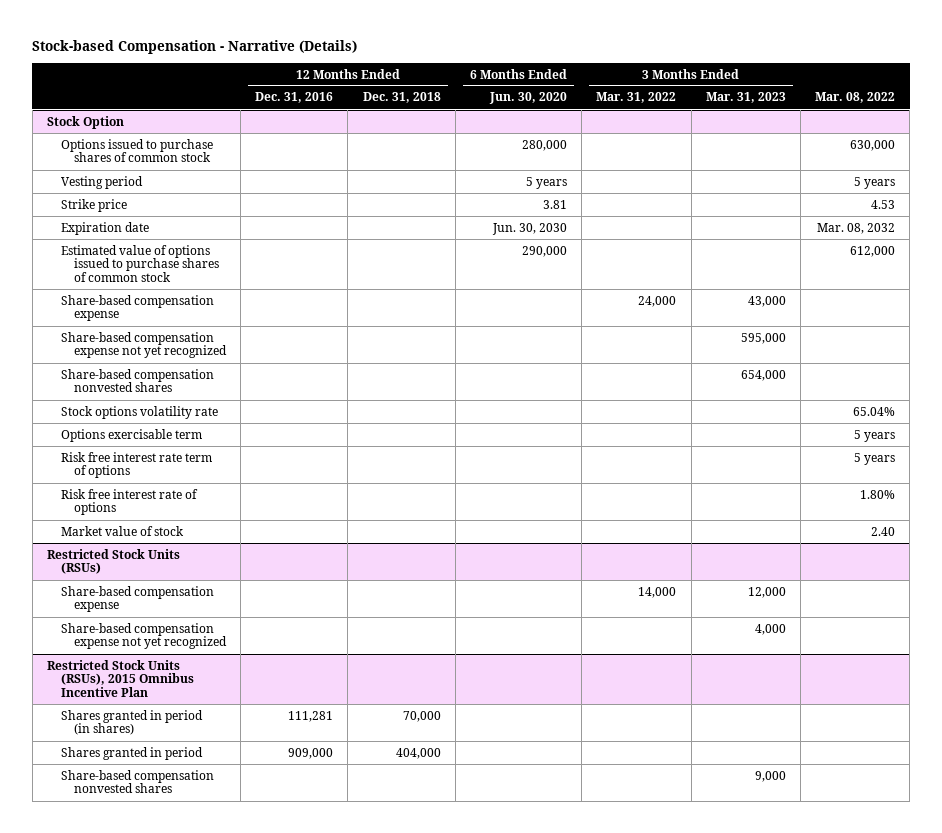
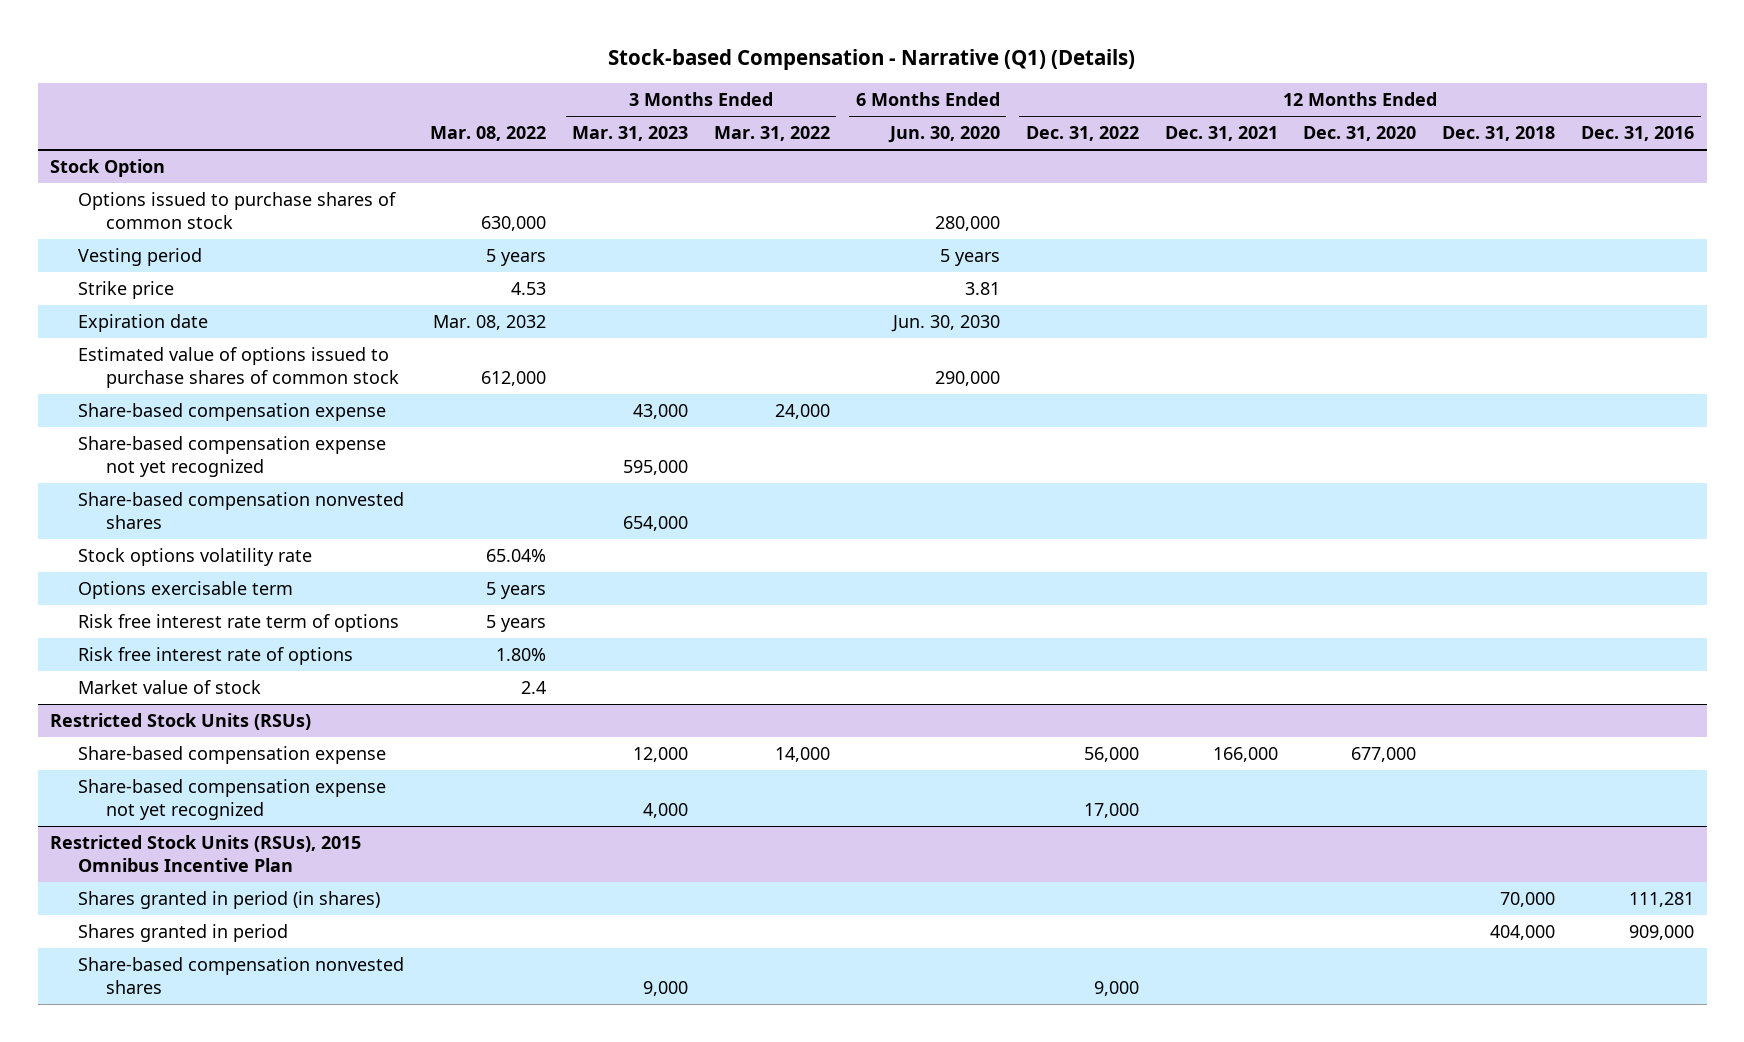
[32,39,358,54] Stock-based Compensation - Narrative (Details) -> [608,49,1136,71] Stock-based Compensation - Narrative (Q1) (Details)
none -> [1025,126,1139,142] Dec. 31, 2022
none -> [1164,126,1278,142] Dec. 31, 2021
none -> [1303,126,1417,142] Dec. 31, 2020
[871,526,896,536] 2.40 -> [521,680,547,694] 2.4

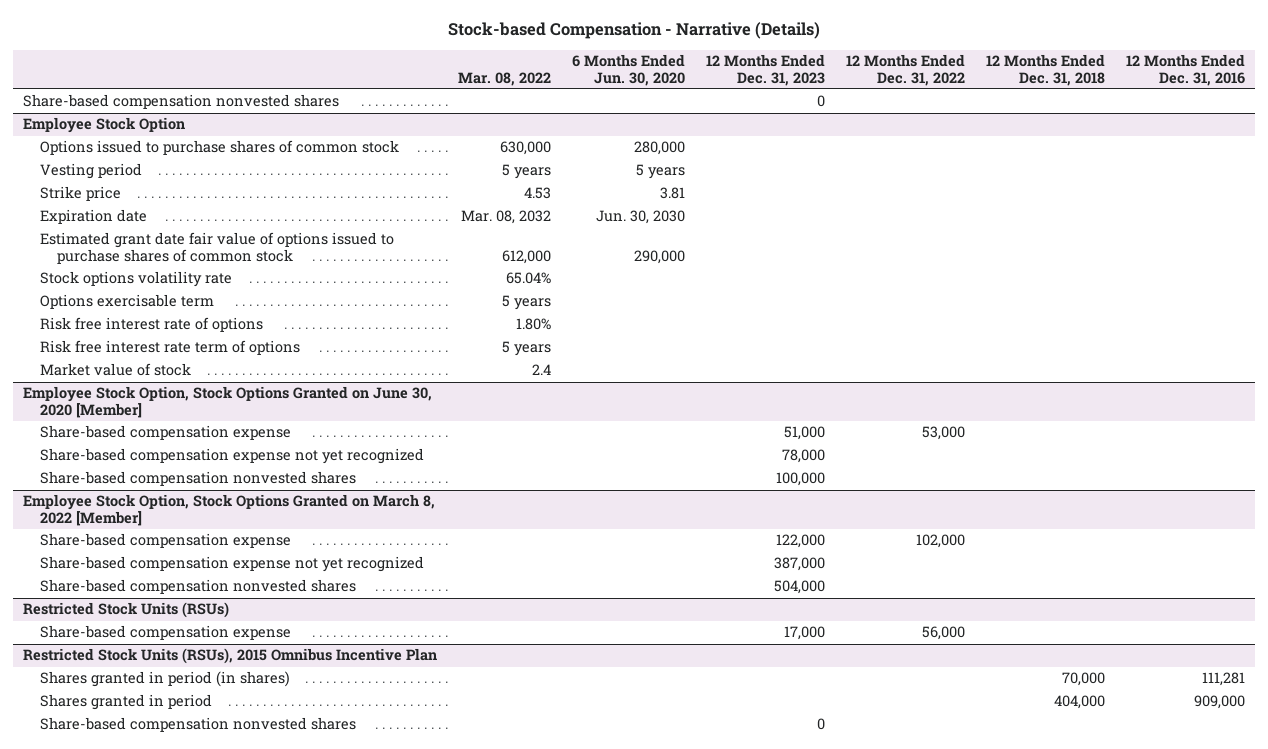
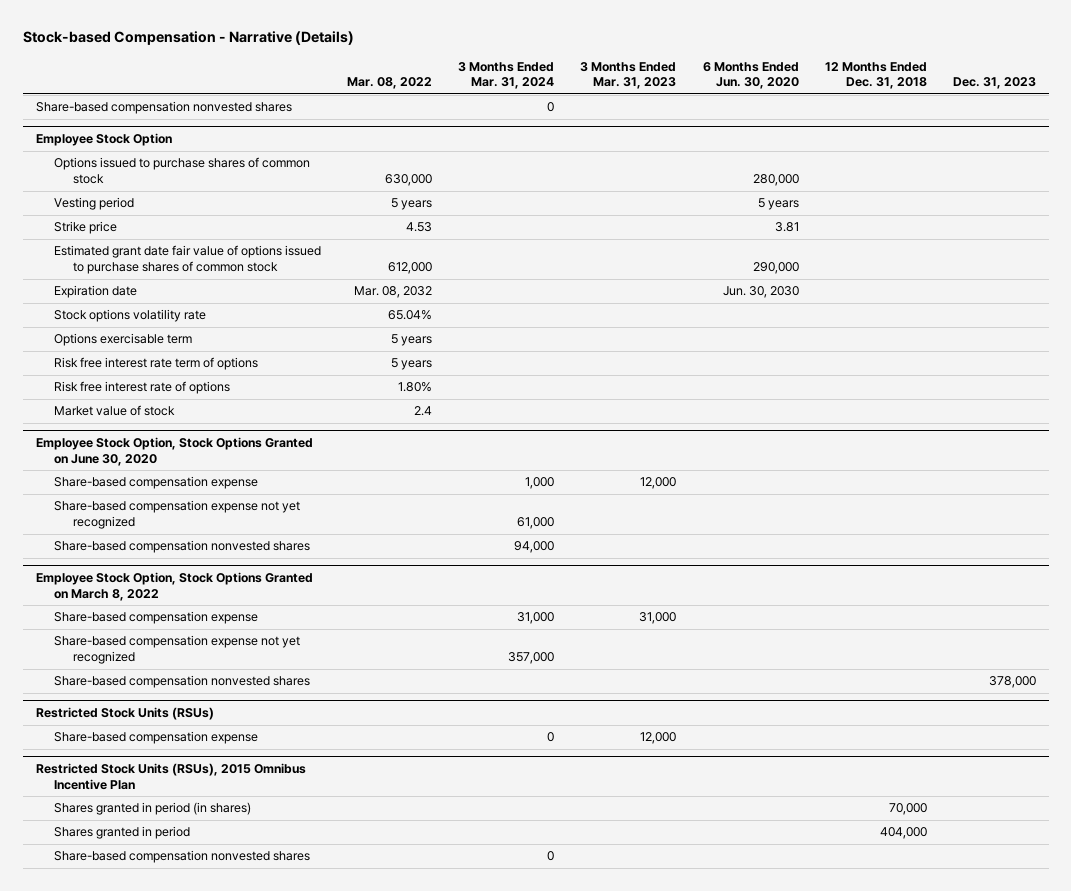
[705,53,825,86] 12 Months Ended Dec. 31, 2023 -> none
[845,53,965,86] 12 Months Ended Dec. 31, 2022 -> none
[1125,53,1245,86] 12 Months Ended Dec. 31, 2016 -> none
none -> [458,61,555,90] 3 Months Ended Mar. 31, 2024
none -> [580,61,677,90] 3 Months Ended Mar. 31, 2023
none -> [952,77,1036,90] Dec. 31, 2023
[40,209,148,225] Expiration date -> [54,285,138,299] Expiration date
[40,317,264,333] Risk free interest rate of options -> [54,381,231,395] Risk free interest rate of options
[23,386,433,419] Employee Stock Option, Stock Options Granted on June 30, 2020 [Member] -> [35,437,313,466] Employee Stock Option, Stock Options Granted on June 30, 2020
[23,494,436,527] Employee Stock Option, Stock Options Granted on March 8, 2022 [Member] -> [35,572,313,601] Employee Stock Option, Stock Options Granted on March 8, 2022

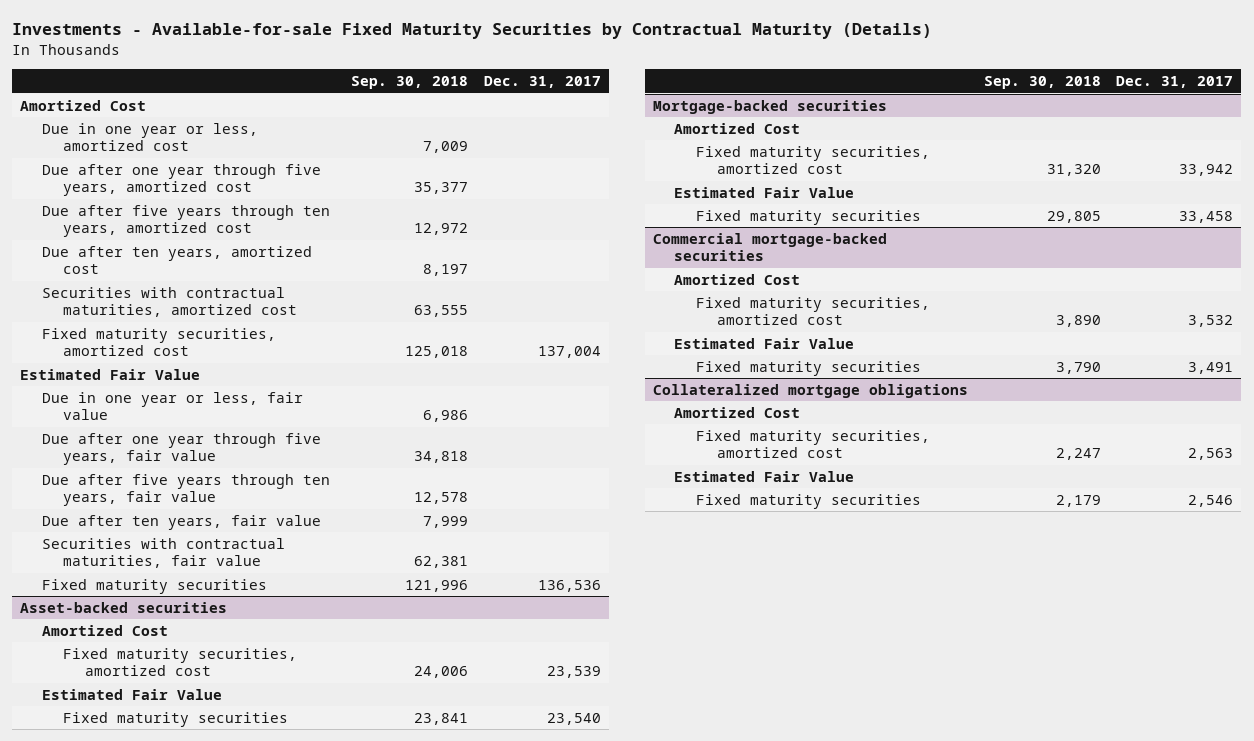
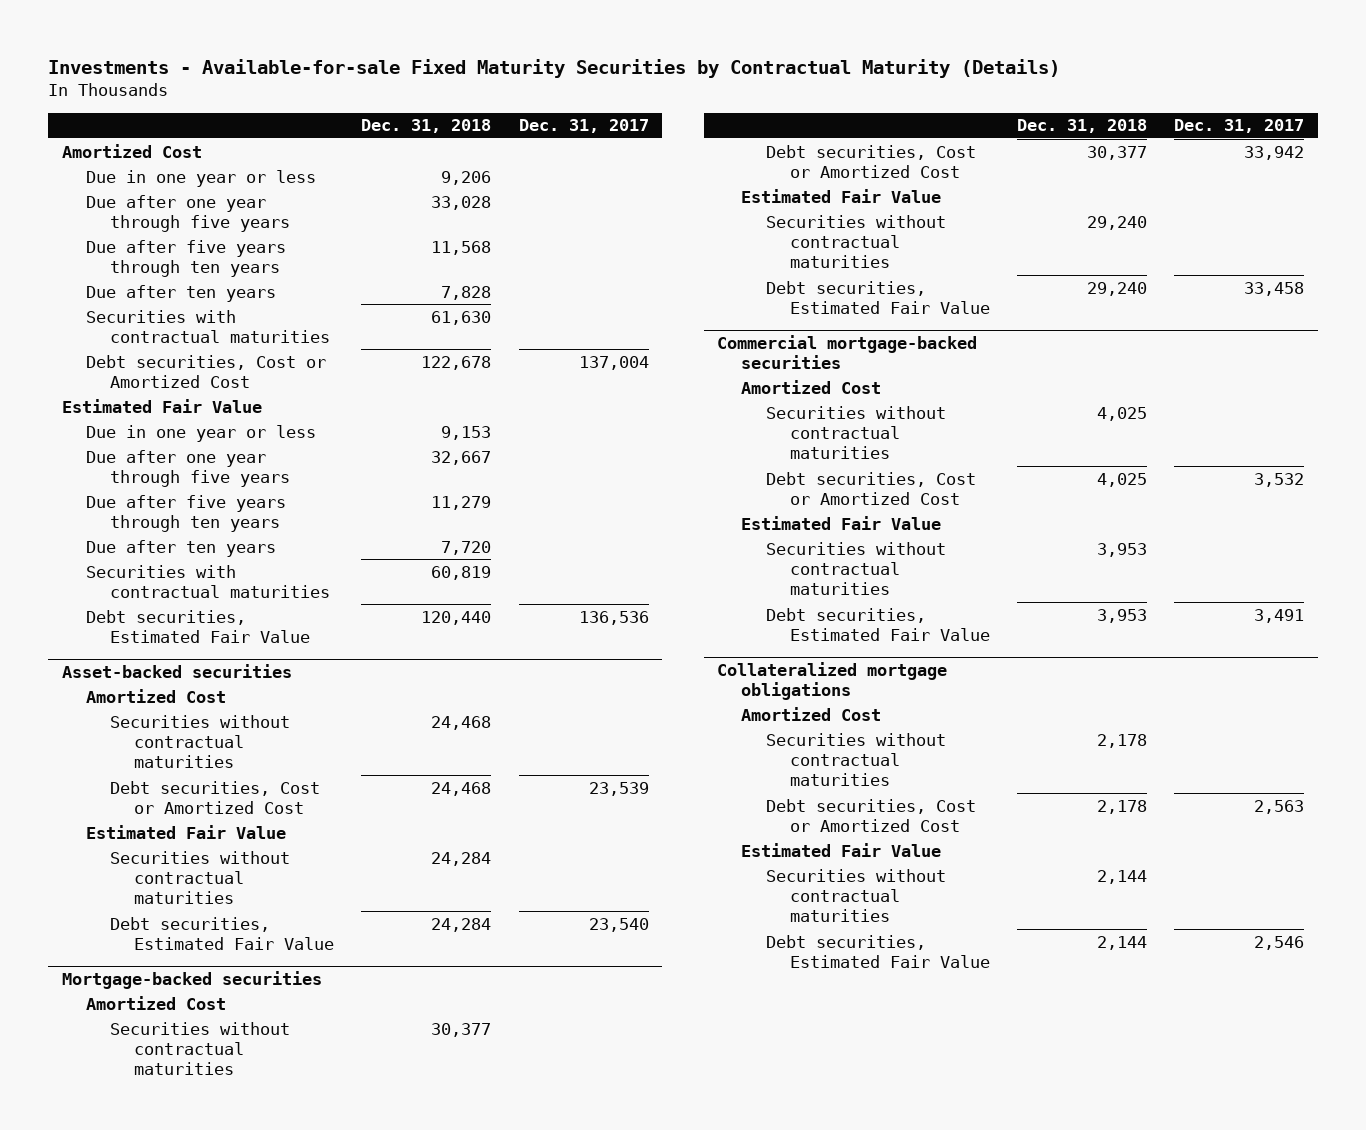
[351,76,469,90] Sep. 30, 2018 -> none
none -> [361,119,492,134] Dec. 31, 2018
[41,122,258,152] Due in one year or less, amortized cost -> [85,169,316,187] Due in one year or less
[41,163,321,197] Due after one year through five years, amortized cost -> [85,194,291,232] Due after one year through five years
[41,204,330,238] Due after five years through ten years, amortized cost -> [85,239,286,277] Due after five years through ten years
[41,245,312,275] Due after ten years, amortized cost -> [85,284,276,302] Due after ten years
[41,286,298,318] Securities with contractual maturities, amortized cost -> [85,309,331,343] Securities with contractual maturities
[41,327,276,357] Fixed maturity securities, amortized cost -> [85,354,326,388] Debt securities, Cost or Amortized Cost
[41,391,303,421] Due in one year or less, fair value -> [85,424,316,442] Due in one year or less
[41,432,321,466] Due after one year through five years, fair value -> [85,449,291,487] Due after one year through five years
[41,473,330,507] Due after five years through ten years, fair value -> [85,494,286,532] Due after five years through ten years
[41,514,321,530] Due after ten years, fair value -> [85,539,276,557] Due after ten years
[41,537,285,569] Securities with contractual maturities, fair value -> [85,564,331,598] Securities with contractual maturities
[41,578,267,594] Fixed maturity securities -> [85,609,311,643] Debt securities, Estimated Fair Value
none -> [110,714,291,769] Securities without contractual maturities
[63,647,298,677] Fixed maturity securities, amortized cost -> [110,780,321,814] Debt securities, Cost or Amortized Cost
none -> [110,850,291,905] Securities without contractual maturities
[63,711,289,727] Fixed maturity securities -> [110,916,335,950] Debt securities, Estimated Fair Value
none -> [110,1021,291,1076] Securities without contractual maturities
[695,145,930,175] Fixed maturity securities, amortized cost -> [765,144,976,178] Debt securities, Cost or Amortized Cost
none -> [765,214,946,269] Securities without contractual maturities
[695,209,921,225] Fixed maturity securities -> [765,280,990,314] Debt securities, Estimated Fair Value
none -> [765,405,946,460] Securities without contractual maturities
[695,296,930,326] Fixed maturity securities, amortized cost -> [765,471,976,505] Debt securities, Cost or Amortized Cost
none -> [765,541,946,596] Securities without contractual maturities
[695,360,921,376] Fixed maturity securities -> [765,607,990,641] Debt securities, Estimated Fair Value
none -> [765,732,946,787] Securities without contractual maturities
[695,429,930,459] Fixed maturity securities, amortized cost -> [765,798,976,832] Debt securities, Cost or Amortized Cost
none -> [765,868,946,923] Securities without contractual maturities
[695,493,921,509] Fixed maturity securities -> [765,934,990,968] Debt securities, Estimated Fair Value

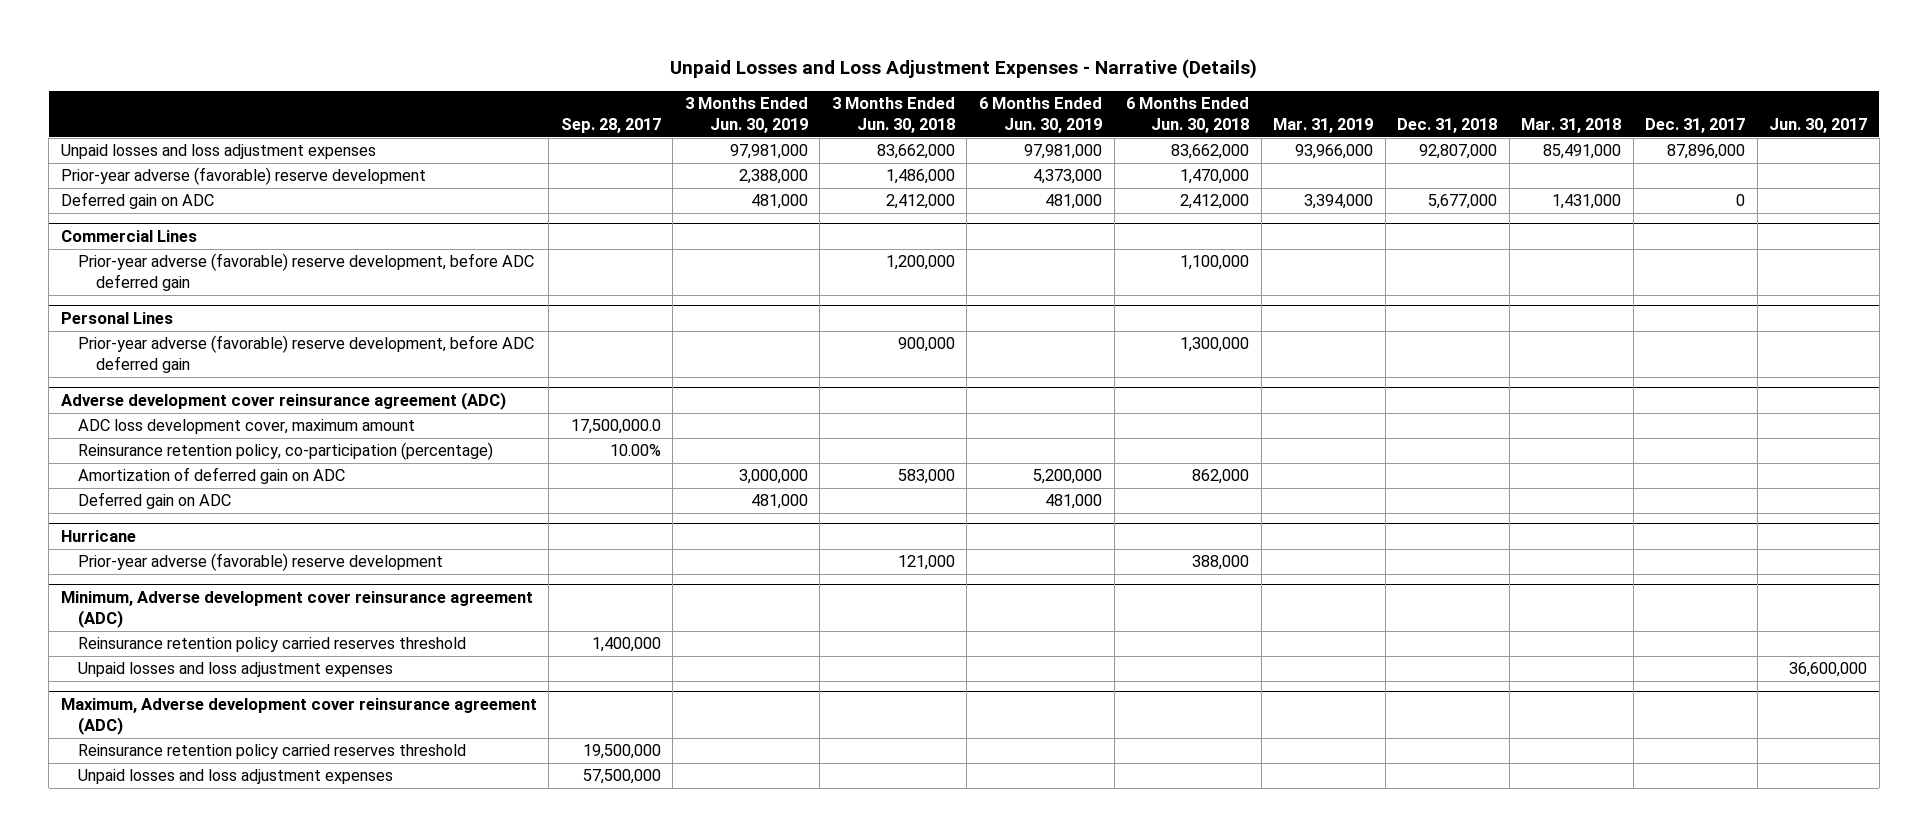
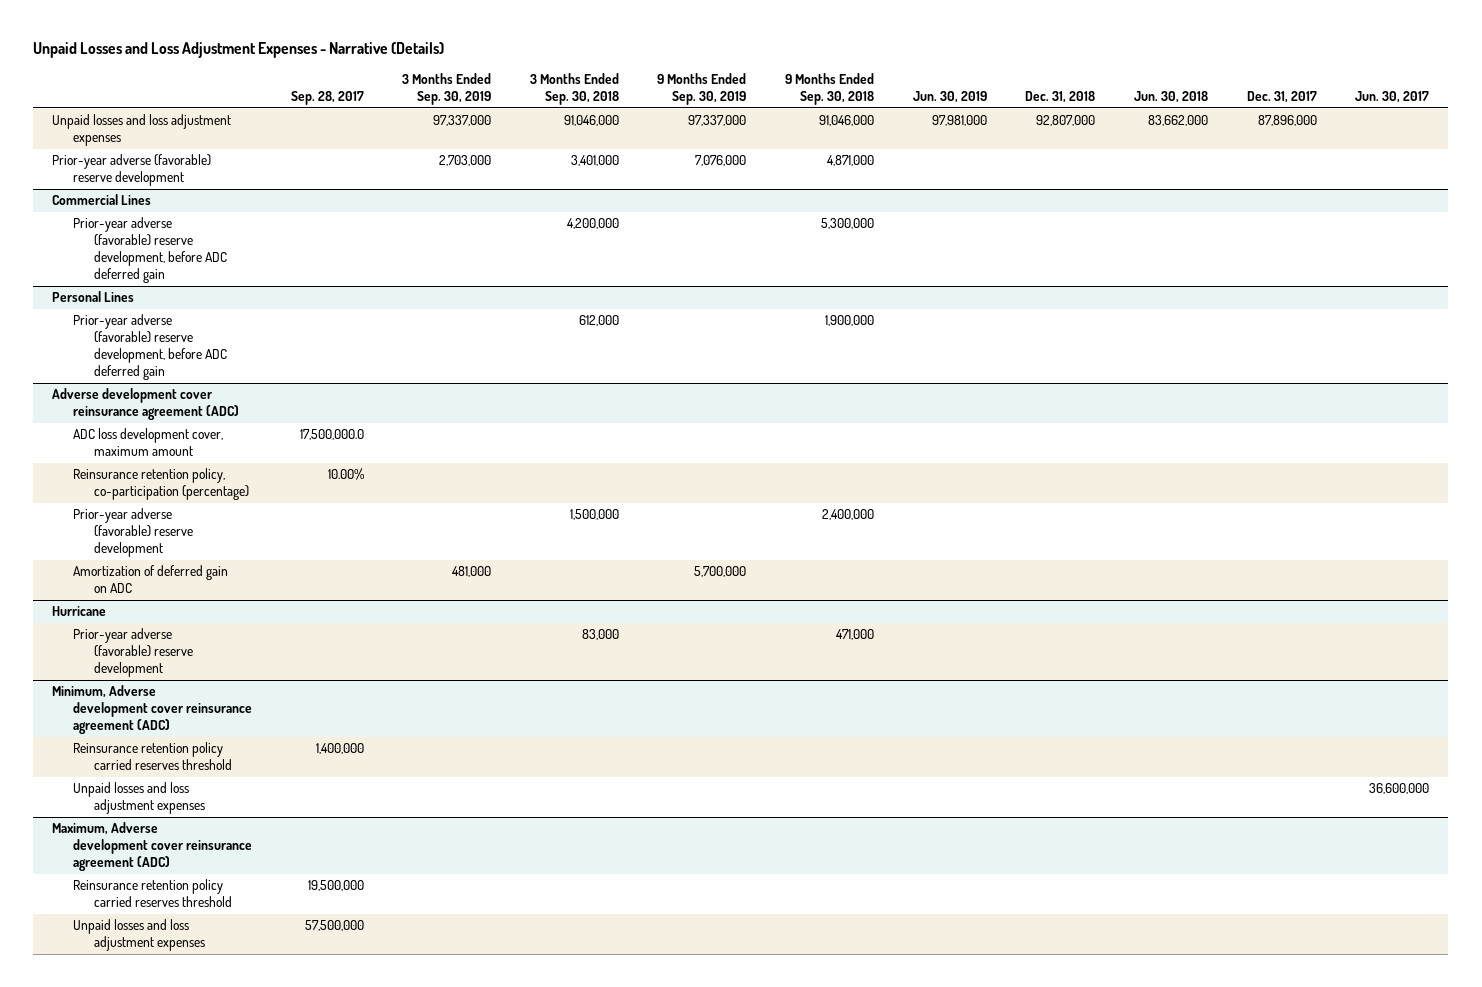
[684,97,808,134] 3 Months Ended Jun. 30, 2019 -> none
[831,97,955,134] 3 Months Ended Jun. 30, 2018 -> none
[978,97,1102,134] 6 Months Ended Jun. 30, 2019 -> none
[1126,97,1250,134] 6 Months Ended Jun. 30, 2018 -> none
[1273,118,1374,134] Mar. 31, 2019 -> none
[1521,118,1622,134] Mar. 31, 2018 -> none
none -> [402,73,492,106] 3 Months Ended Sep. 30, 2019
none -> [529,73,619,106] 3 Months Ended Sep. 30, 2018
none -> [657,73,747,106] 9 Months Ended Sep. 30, 2019
none -> [785,73,875,106] 9 Months Ended Sep. 30, 2018
none -> [912,91,987,104] Jun. 30, 2019
none -> [1133,91,1208,104] Jun. 30, 2018
[60,192,214,210] Deferred gain on ADC -> none
none -> [73,508,193,558] Prior-year adverse (favorable) reserve development
[78,492,232,510] Deferred gain on ADC -> none

